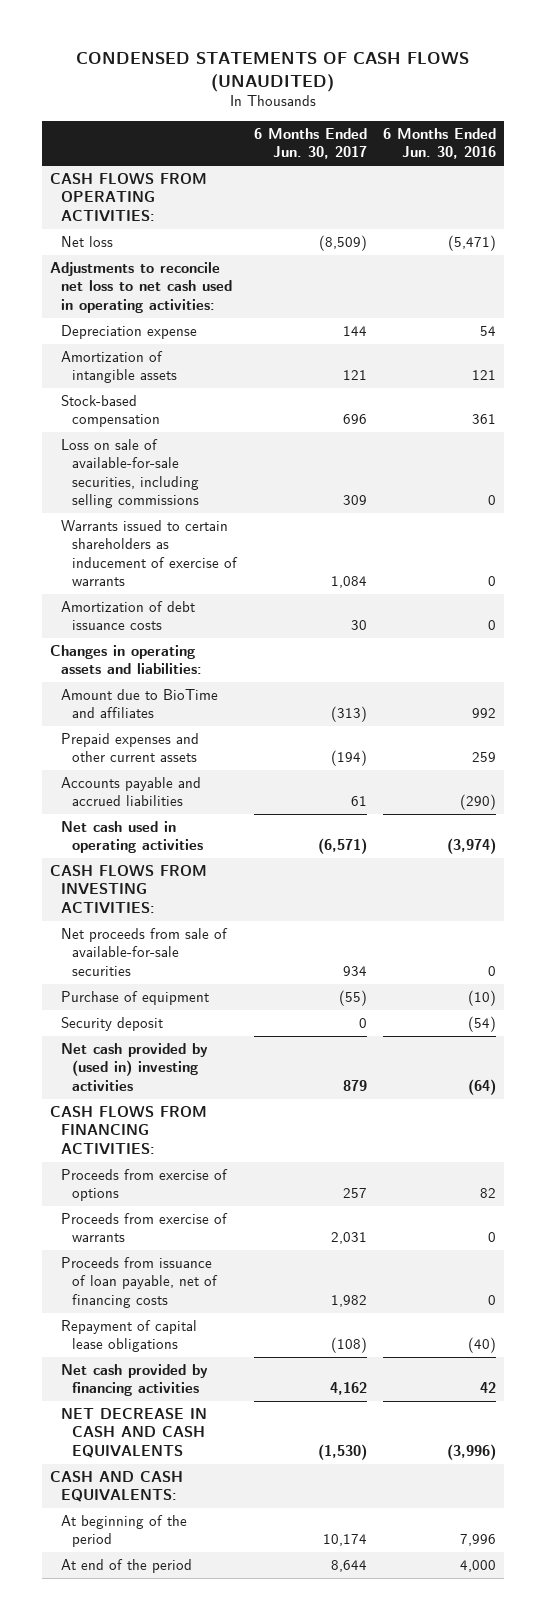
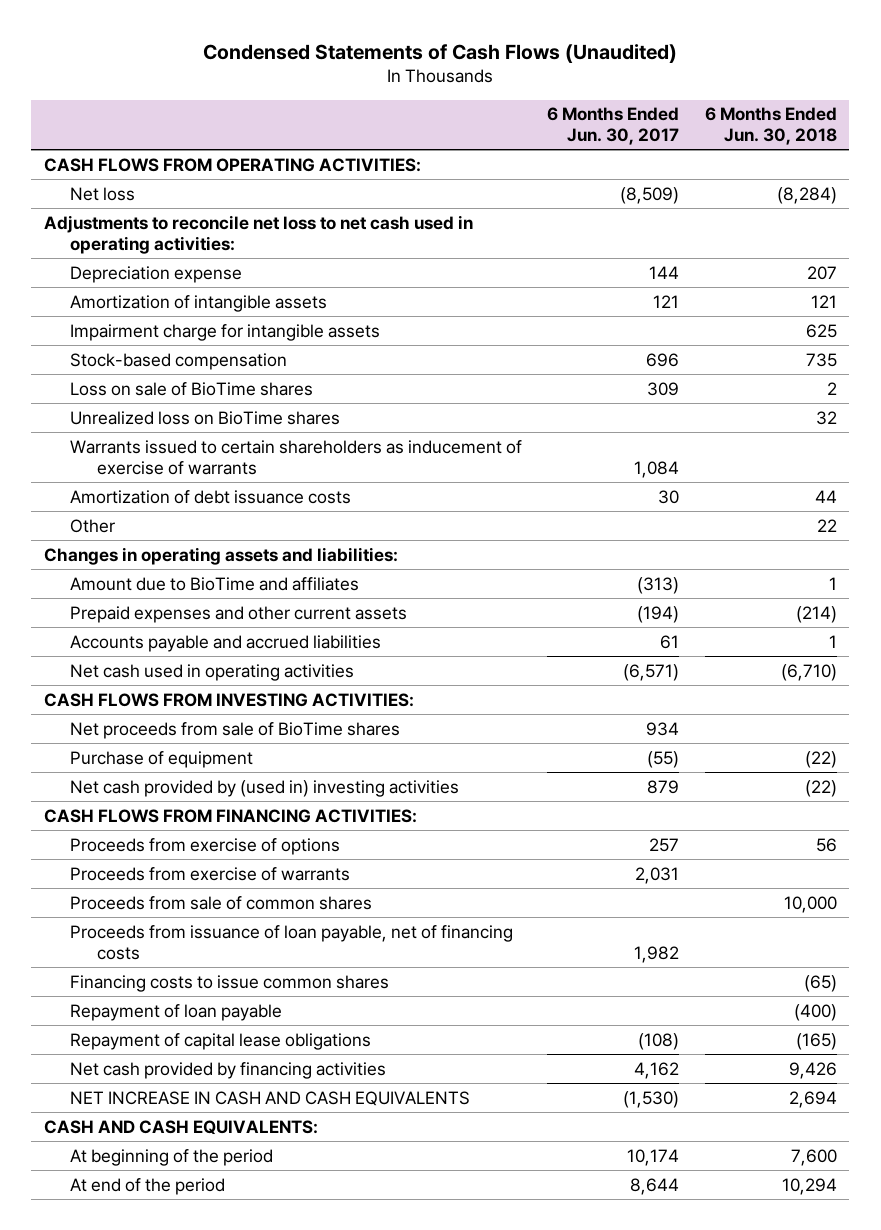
[75,52,469,92] CONDENSED STATEMENTS OF CASH FLOWS (UNAUDITED) -> [203,43,678,63] Condensed Statements of Cash Flows (Unaudited)
[382,127,496,160] 6 Months Ended Jun. 30, 2016 -> none
none -> [704,107,837,146] 6 Months Ended Jun. 30, 2018
none -> [70,323,381,341] Impairment charge for intangible assets
[60,439,200,508] Loss on sale of available-for-sale securities, including selling commissions -> [70,381,314,396] Loss on sale of BioTime shares
none -> [70,410,341,425] Unrealized loss on BioTime shares
none -> [70,518,116,533] Other
[60,928,228,976] Net proceeds from sale of available-for-sale securities -> [70,721,401,739] Net proceeds from sale of BioTime shares
[60,1017,163,1032] Security deposit -> none
none -> [70,895,373,910] Proceeds from sale of common shares
none -> [70,974,390,992] Financing costs to issue common shares
none -> [70,1003,283,1021] Repayment of loan payable
[60,1408,207,1458] NET DECREASE IN CASH AND CASH EQUIVALENTS -> [70,1090,471,1106] NET INCREASE IN CASH AND CASH EQUIVALENTS

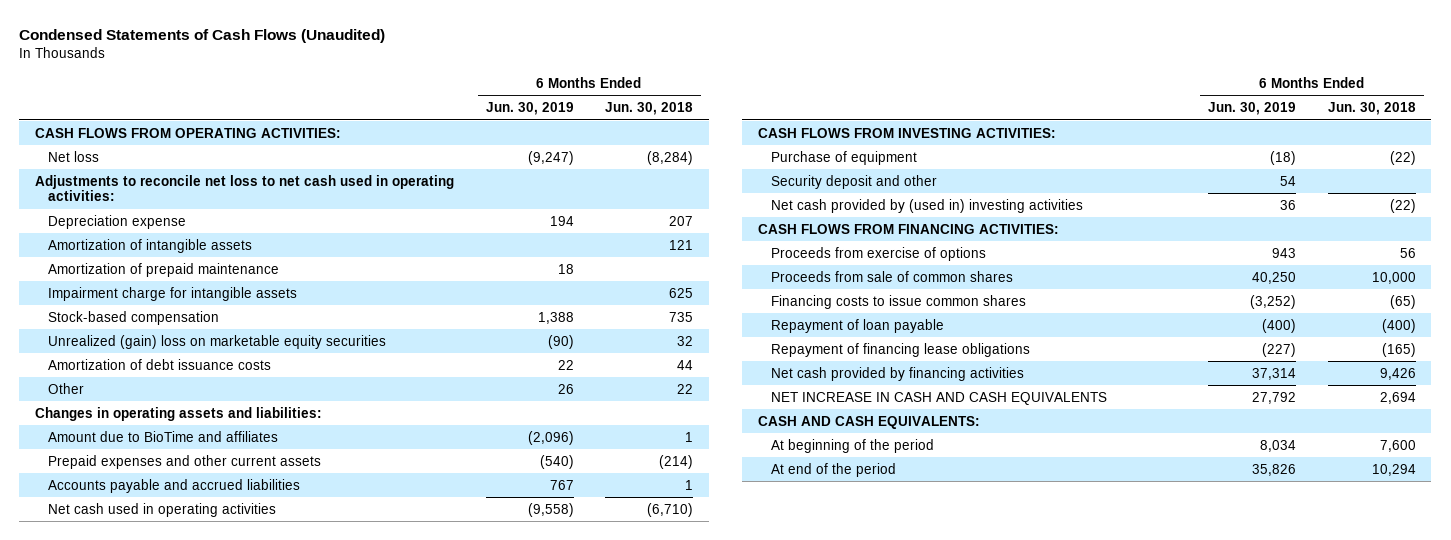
[547,107,680,146] 6 Months Ended Jun. 30, 2017 -> none
none -> [485,102,574,116] Jun. 30, 2019
none -> [47,262,279,277] Amortization of prepaid maintenance
[70,381,314,396] Loss on sale of BioTime shares -> none
[70,439,523,475] Warrants issued to certain shareholders as inducement of exercise of warrants -> none
[70,410,341,425] Unrealized loss on BioTime shares -> [47,334,386,349] Unrealized (gain) loss on marketable equity securities
[70,721,401,739] Net proceeds from sale of BioTime shares -> none
none -> [770,174,937,189] Security deposit and other
[70,866,351,881] Proceeds from exercise of warrants -> none
[70,924,514,960] Proceeds from issuance of loan payable, net of financing costs -> none
[70,1032,372,1050] Repayment of capital lease obligations -> [770,342,1030,357] Repayment of financing lease obligations

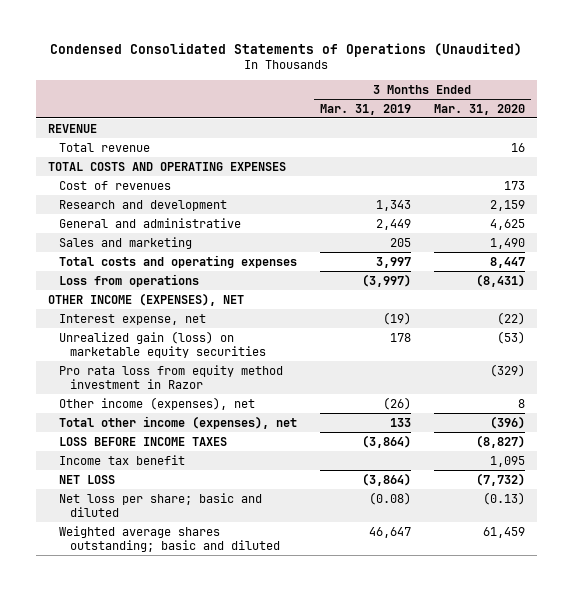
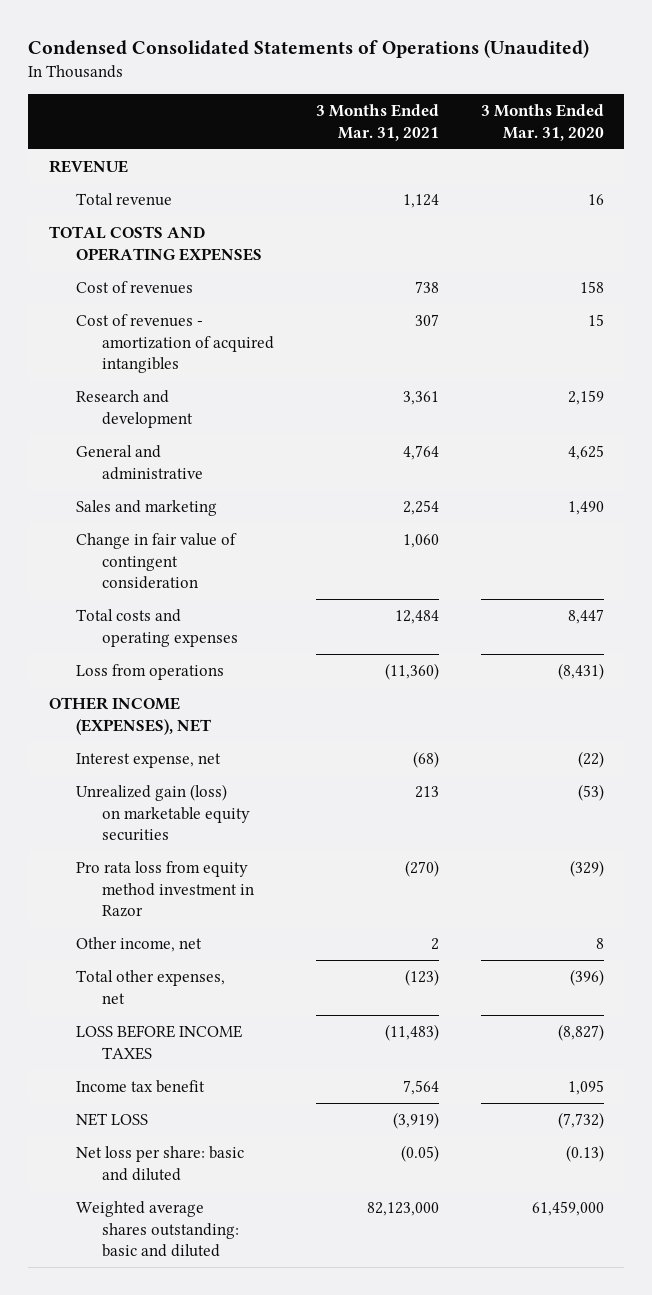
[319,103,411,115] Mar. 31, 2019 -> none
none -> [315,104,439,141] 3 Months Ended Mar. 31, 2021
[504,180,526,190] 173 -> [579,281,604,294] 158
none -> [75,314,275,374] Cost of revenues - amortization of acquired intangibles
none -> [75,533,237,590] Change in fair value of contingent consideration
[58,396,255,410] Other income (expenses), net -> [75,937,202,953] Other income, net
[58,415,297,429] Total other income (expenses), net -> [75,970,225,1004] Total other expenses, net
[58,492,262,517] Net loss per share; basic and diluted -> [75,1146,244,1181] Net loss per share: basic and diluted
[58,525,280,552] Weighted average shares outstanding; basic and diluted -> [75,1201,240,1258] Weighted average shares outstanding: basic and diluted
[483,526,526,538] 61,459 -> [531,1201,604,1217] 61,459,000

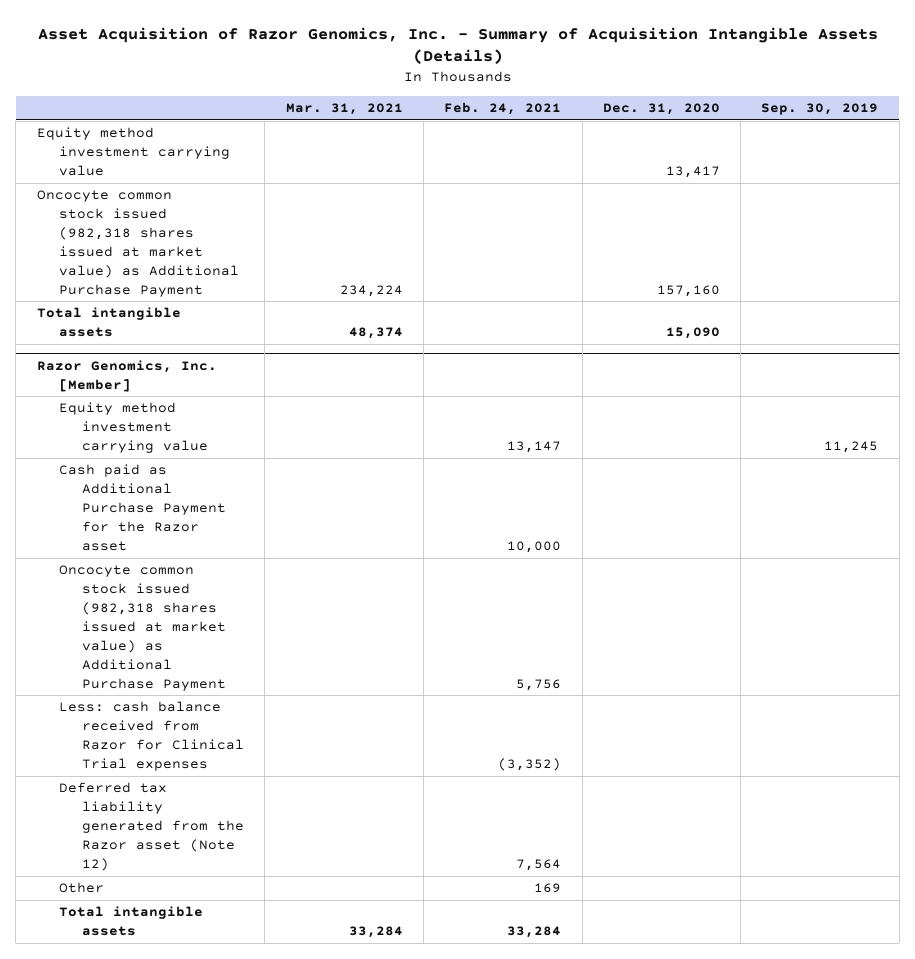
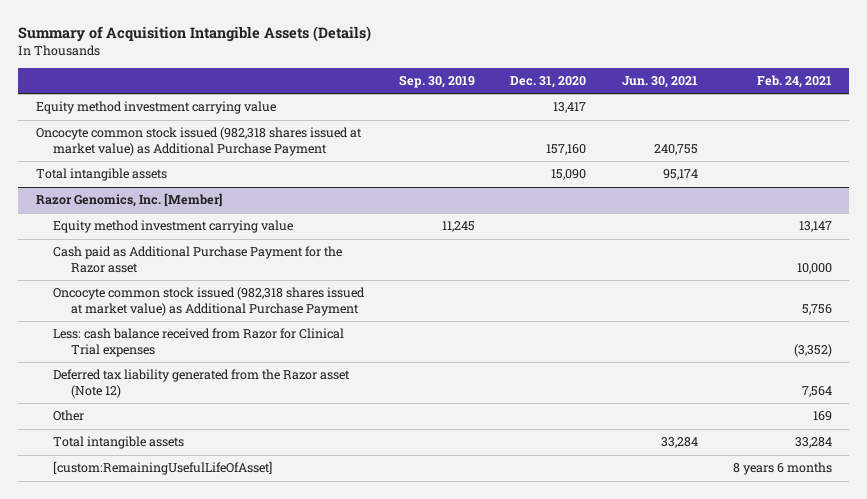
[37,26,878,65] Asset Acquisition of Razor Genomics, Inc. - Summary of Acquisition Intangible Assets (Details) -> [18,25,372,42] Summary of Acquisition Intangible Assets (Details)
[285,102,403,115] Mar. 31, 2021 -> none
none -> [621,76,698,89] Jun. 30, 2021
none -> [53,461,273,476] [custom:RemainingUsefulLifeOfAsset]

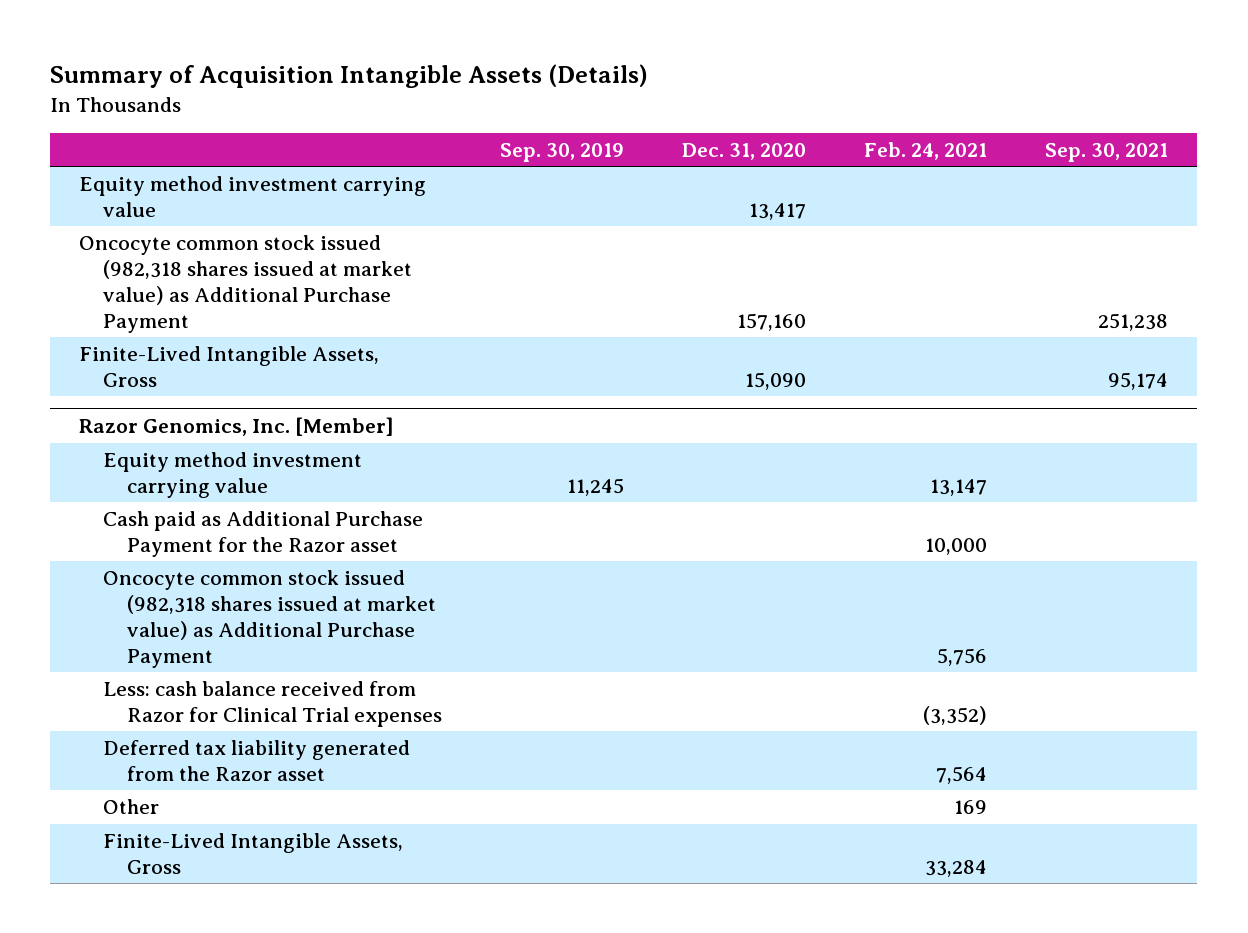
[621,76,698,89] Jun. 30, 2021 -> none
none -> [1045,142,1169,162] Sep. 30, 2021
[35,168,167,182] Total intangible assets -> [79,346,380,387] Finite-Lived Intangible Assets, Gross
[53,369,351,399] Deferred tax liability generated from the Razor asset (Note 12) -> [102,740,410,781] Deferred tax liability generated from the Razor asset
[53,461,273,476] [custom:RemainingUsefulLifeOfAsset] -> none
[53,436,185,450] Total intangible assets -> [102,833,403,874] Finite-Lived Intangible Assets, Gross

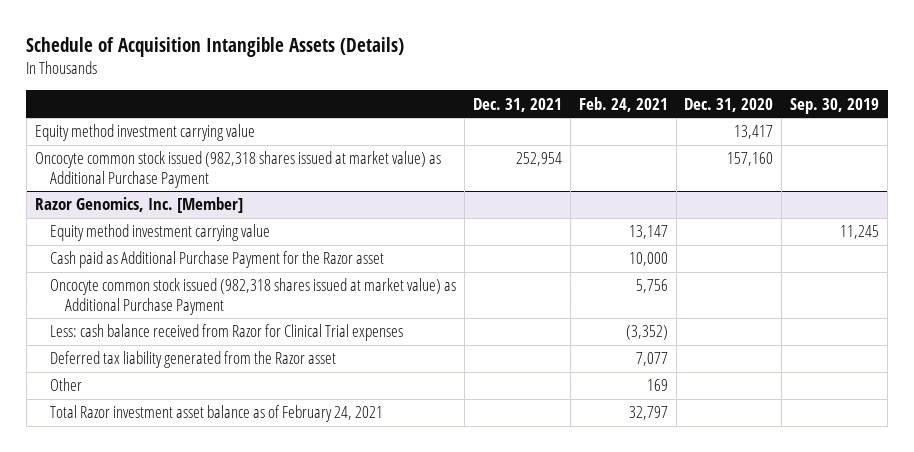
[50,64,649,89] Summary of Acquisition Intangible Assets (Details) -> [26,36,405,57] Schedule of Acquisition Intangible Assets (Details)
[1045,142,1169,162] Sep. 30, 2021 -> none
none -> [472,97,562,112] Dec. 31, 2021
[79,346,380,387] Finite-Lived Intangible Assets, Gross -> none
[936,765,988,784] 7,564 -> [635,352,668,367] 7,077
[102,833,403,874] Finite-Lived Intangible Assets, Gross -> none
none -> [49,405,383,423] Total Razor investment asset balance as of February 24, 2021

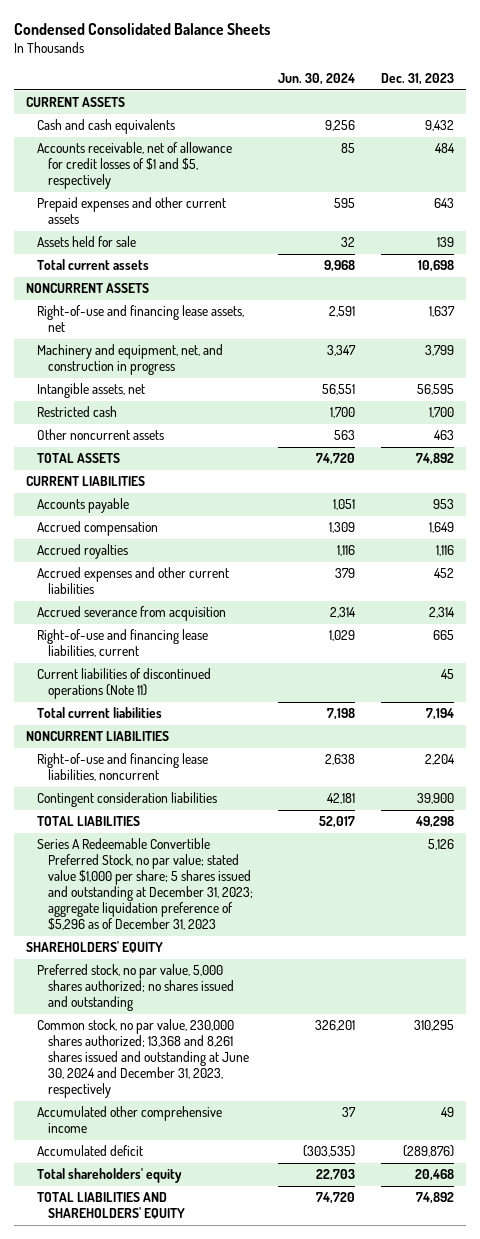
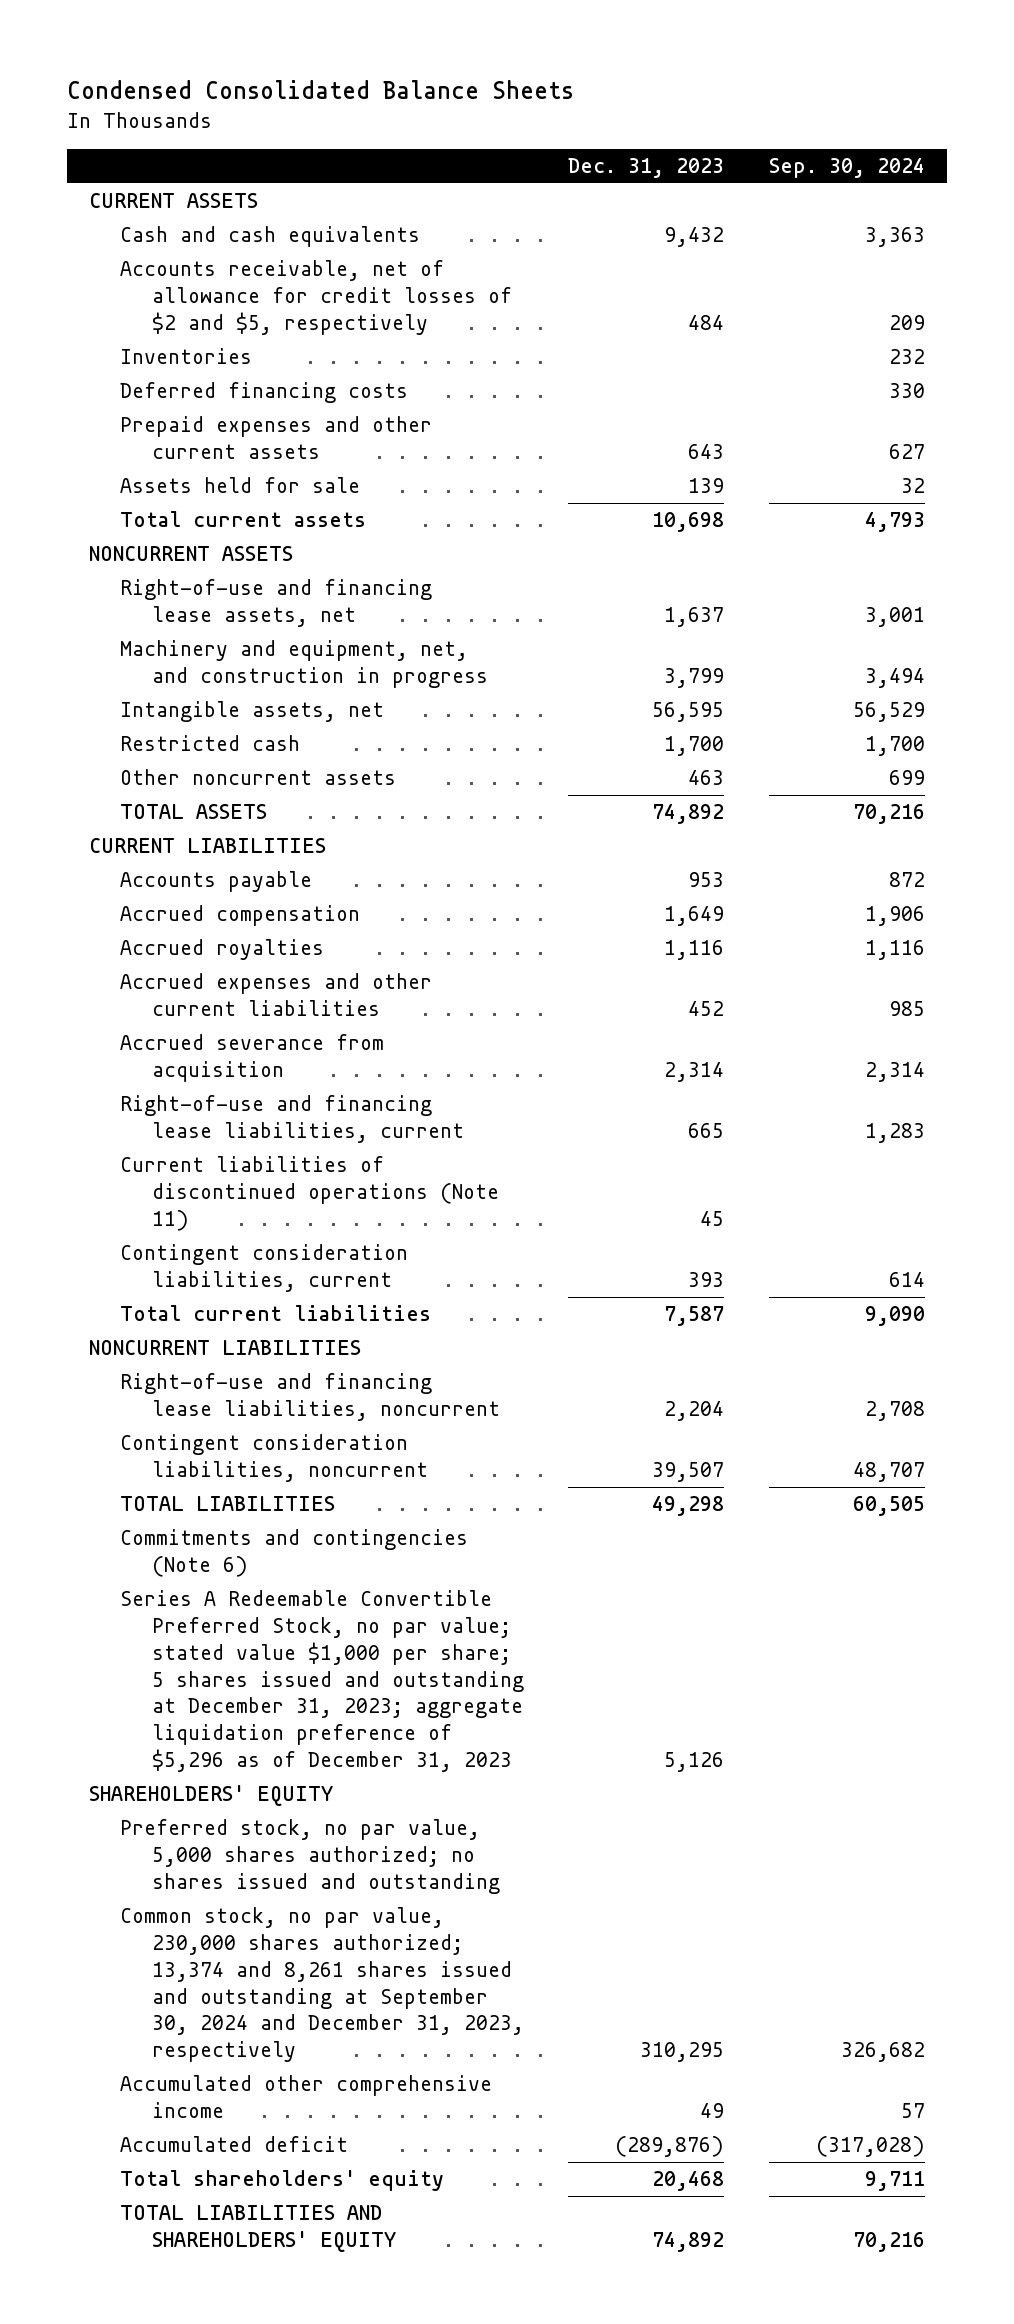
[278,73,356,86] Jun. 30, 2024 -> none
none -> [769,158,926,179] Sep. 30, 2024
[36,142,232,190] Accounts receivable, net of allowance for credit losses of $1 and $5, respectively -> [120,260,512,335] Accounts receivable, net of allowance for credit losses of $2 and $5, respectively
none -> [120,348,253,365] Inventories
none -> [120,382,409,404] Deferred financing costs
none -> [120,1244,409,1293] Contingent consideration liabilities, current
[425,708,454,721] 7,194 -> [664,1306,725,1327] 7,587
[36,792,217,808] Contingent consideration liabilities -> [120,1434,428,1483] Contingent consideration liabilities, noncurrent
[416,793,454,805] 39,900 -> [652,1462,725,1483] 39,507
none -> [120,1529,469,1578] Commitments and contingencies (Note 6)
[36,1019,249,1099] Common stock, no par value, 230,000 shares authorized; 13,368 and 8,261 shares issued and outstanding at June 30, 2024 and December 31, 2023, respectively -> [120,1907,524,2063] Common stock, no par value, 230,000 shares authorized; 13,374 and 8,261 shares issued and outstanding at September 30, 2024 and December 31, 2023, respectively

